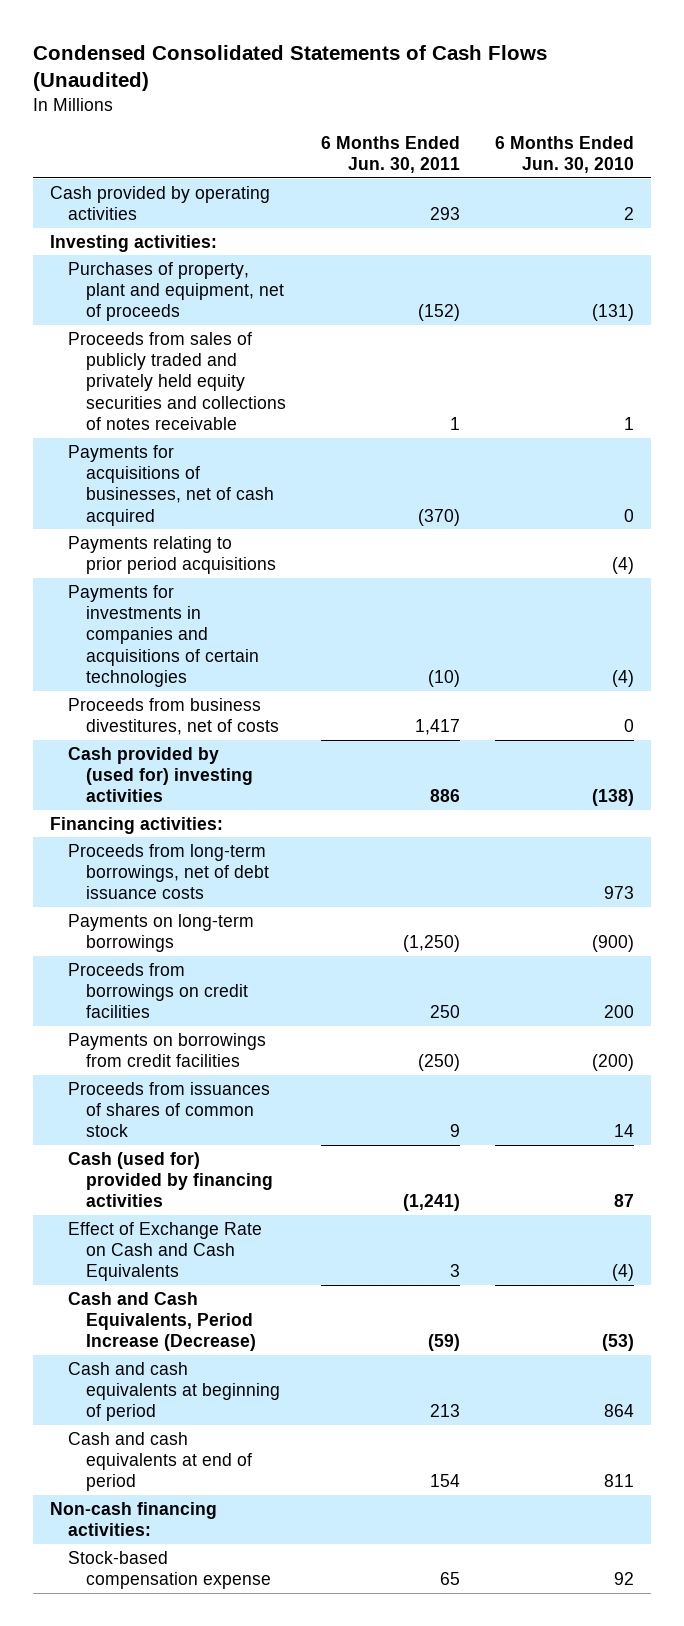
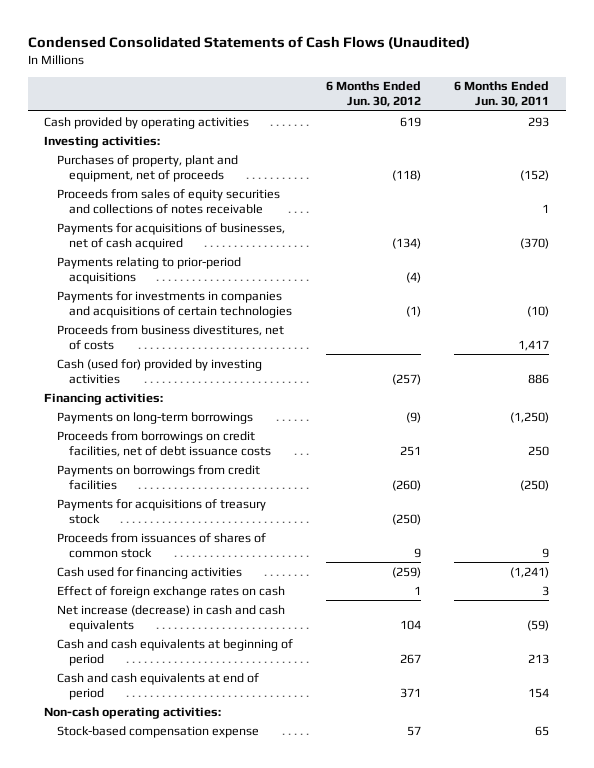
[494,135,634,174] 6 Months Ended Jun. 30, 2010 -> none
none -> [326,81,422,108] 6 Months Ended Jun. 30, 2012
[68,331,287,431] Proceeds from sales of publicly traded and privately held equity securities and collections of notes receivable -> [56,188,280,214] Proceeds from sales of equity securities and collections of notes receivable
[68,535,277,575] Payments relating to prior period acquisitions -> [56,256,241,284] Payments relating to prior-period acquisitions
[68,746,254,803] Cash provided by (used for) investing activities -> [56,358,262,384] Cash (used for) provided by investing activities
[68,843,270,900] Proceeds from long-term borrowings, net of debt issuance costs -> none
[68,962,249,1019] Proceeds from borrowings on credit facilities -> [56,430,272,457] Proceeds from borrowings on credit facilities, net of debt issuance costs
none -> [56,498,266,524] Payments for acquisitions of treasury stock
[68,1151,274,1208] Cash (used for) provided by financing activities -> [56,566,242,579] Cash used for financing activities
[68,1221,263,1282] Effect of Exchange Rate on Cash and Cash Equivalents -> [56,585,285,598] Effect of foreign exchange rates on cash
[68,1291,257,1352] Cash and Cash Equivalents, Period Increase (Decrease) -> [56,604,285,632] Net increase (decrease) in cash and cash equivalents
[49,1501,217,1537] Non-cash financing activities: -> [44,706,222,719] Non-cash operating activities:

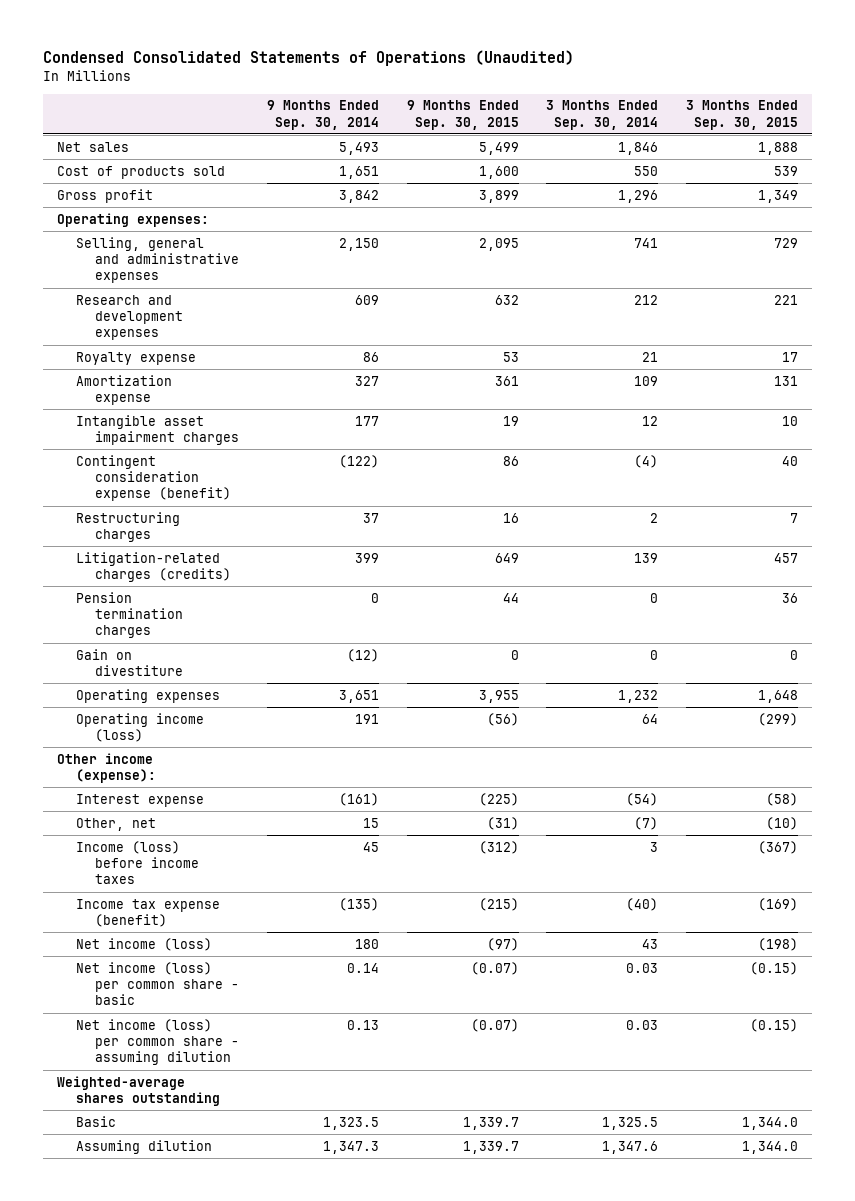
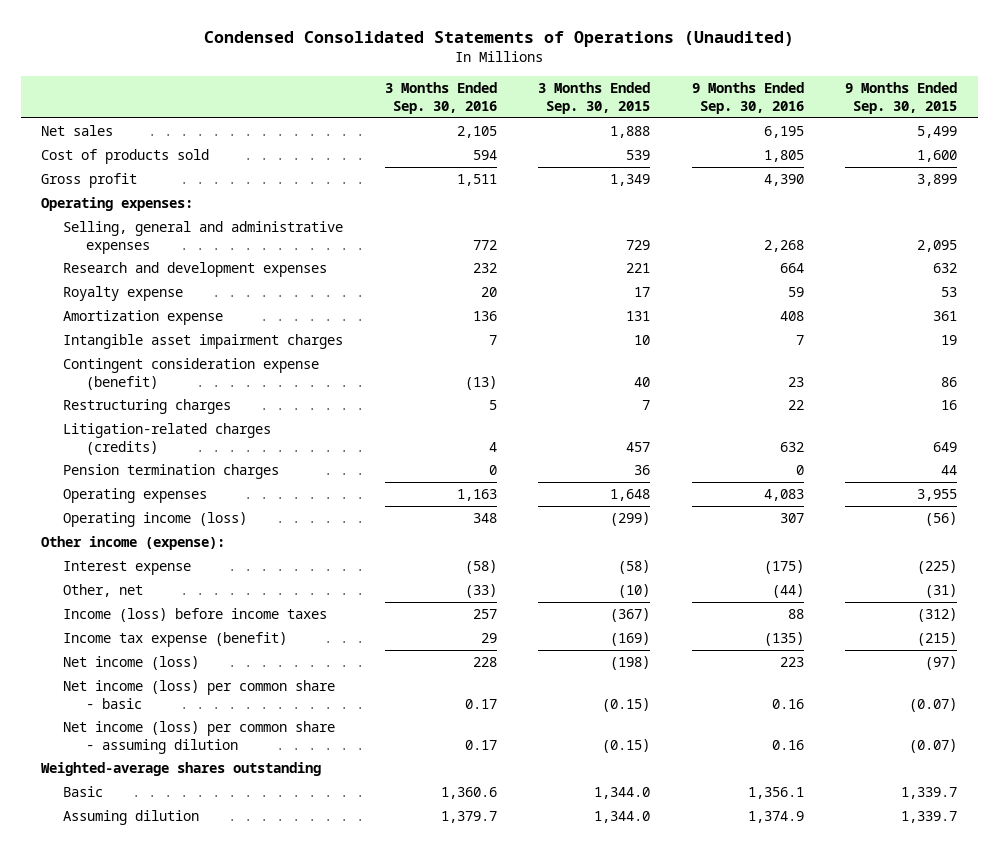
[266,100,379,130] 9 Months Ended Sep. 30, 2014 -> none
[546,100,659,130] 3 Months Ended Sep. 30, 2014 -> none
none -> [384,82,497,114] 3 Months Ended Sep. 30, 2016
none -> [691,82,804,114] 9 Months Ended Sep. 30, 2016
[75,648,184,677] Gain on divestiture -> none

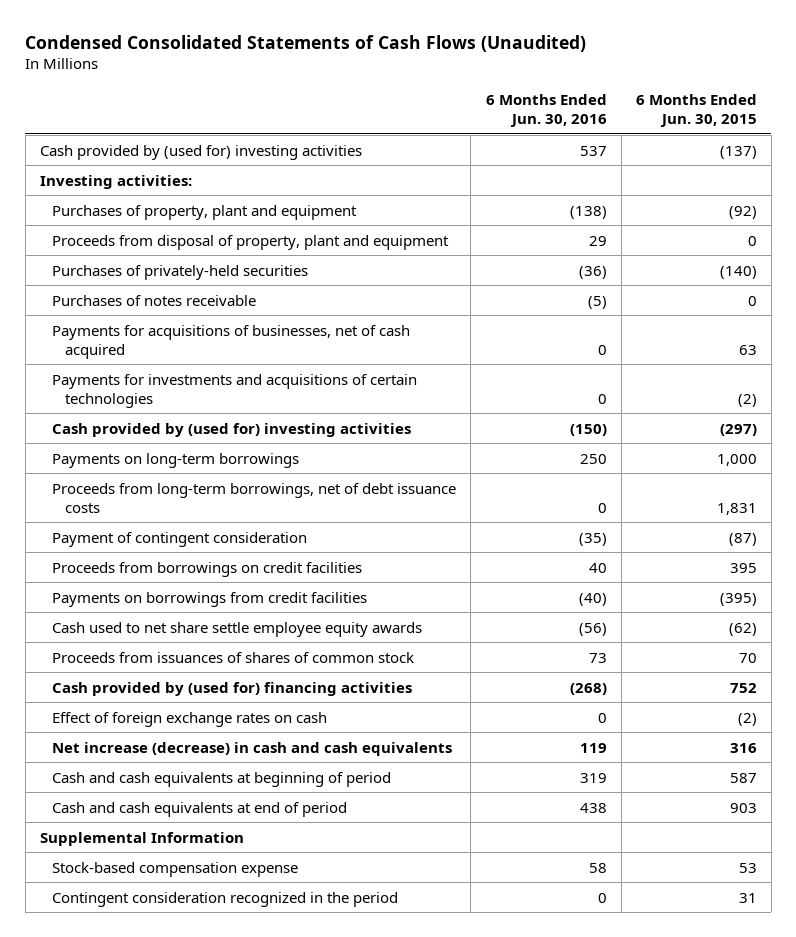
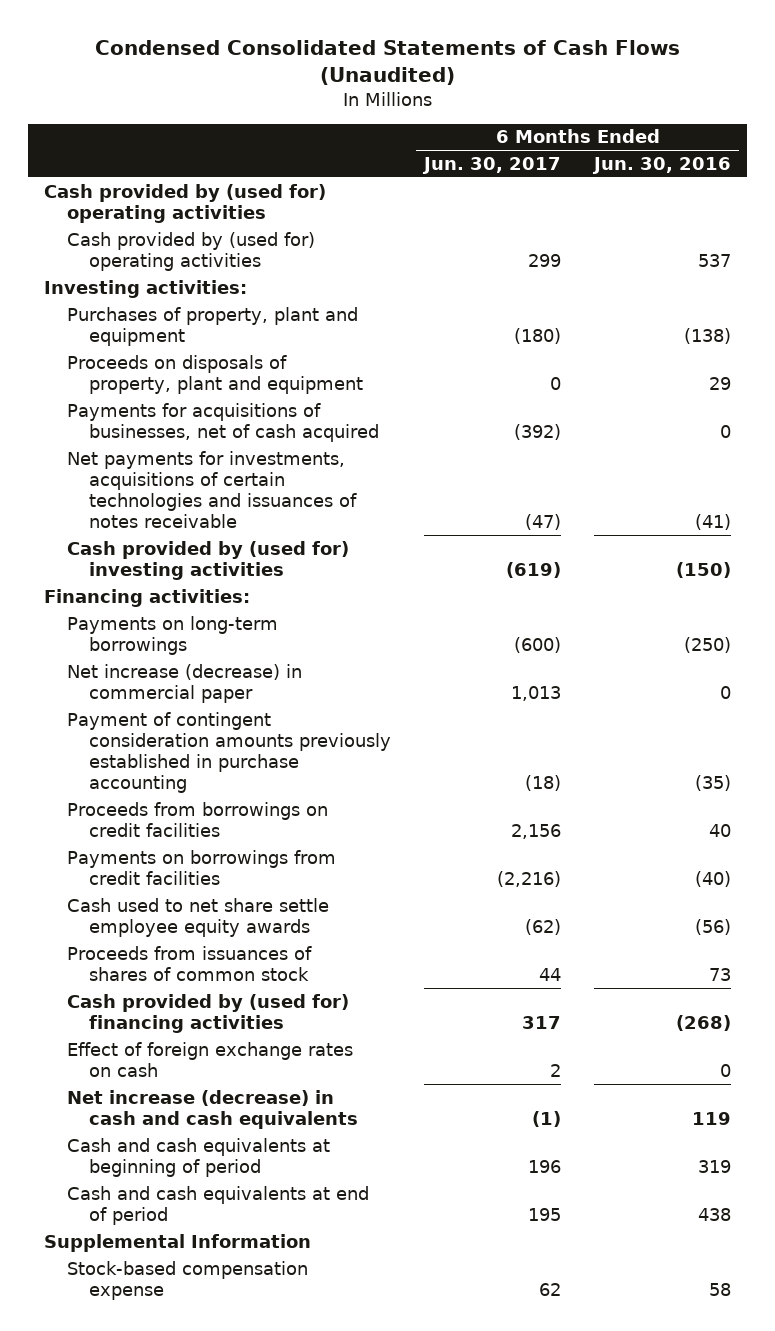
[635,93,757,127] 6 Months Ended Jun. 30, 2015 -> none
none -> [422,156,562,174] Jun. 30, 2017
none -> [44,183,327,223] Cash provided by (used for) operating activities
[39,144,362,160] Cash provided by (used for) investing activities -> [66,231,315,271] Cash provided by (used for) operating activities
[52,264,309,280] Purchases of privately-held securities -> none
[52,294,257,306] Purchases of notes receivable -> none
[52,234,450,250] Proceeds from disposal of property, plant and equipment -> [66,354,364,394] Proceeds on disposals of property, plant and equipment
[52,373,418,408] Payments for investments and acquisitions of certain technologies -> [66,450,358,529] Net payments for investments, acquisitions of certain technologies and issuances of notes receivable
[597,393,607,404] 0 -> [694,514,731,531] (41)
[52,482,457,513] Proceeds from long-term borrowings, net of debt issuance costs -> none
none -> [44,588,251,607] Financing activities:
[579,453,607,464] 250 -> [683,636,731,653] (250)
none -> [66,663,302,703] Net increase (decrease) in commercial paper
[52,531,308,547] Payment of contingent consideration -> [66,711,392,794] Payment of contingent consideration amounts previously established in purchase accounting
[52,891,399,907] Contingent consideration recognized in the period -> none

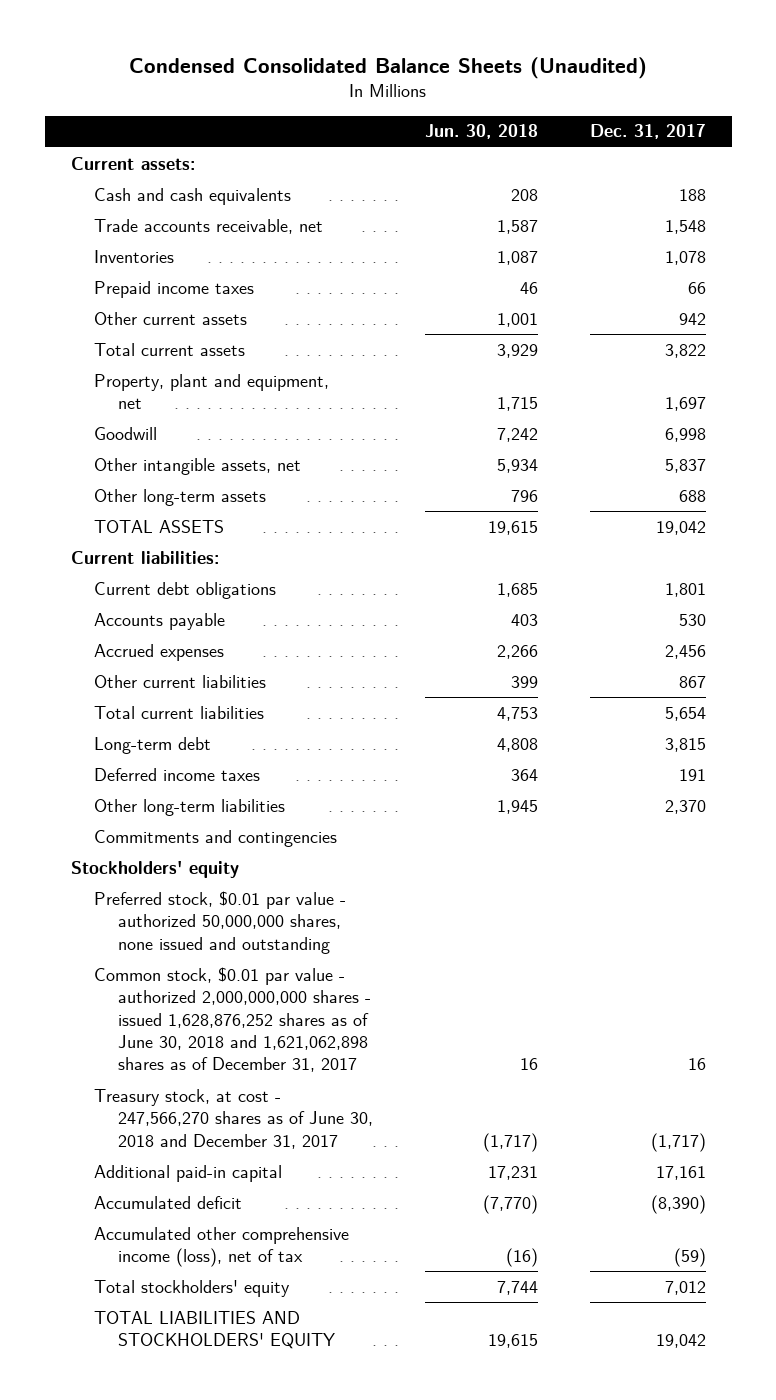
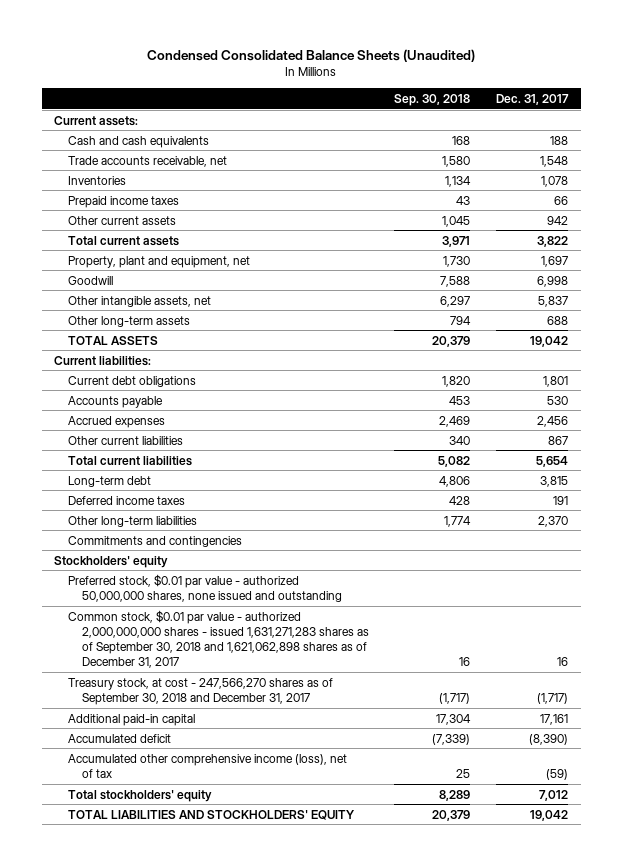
[424,124,538,140] Jun. 30, 2018 -> none
none -> [394,93,471,106] Sep. 30, 2018
[94,966,372,1073] Common stock, $0.01 par value - authorized 2,000,000,000 shares - issued 1,628,876,252 shares as of June 30, 2018 and 1,621,062,898 shares as of December 31, 2017 -> [68,609,370,668] Common stock, $0.01 par value - authorized 2,000,000,000 shares - issued 1,631,271,283 shares as of September 30, 2018 and 1,621,062,898 shares as of December 31, 2017
[94,1088,374,1149] Treasury stock, at cost - 247,566,270 shares as of June 30, 2018 and December 31, 2017 -> [68,677,334,705] Treasury stock, at cost - 247,566,270 shares as of September 30, 2018 and December 31, 2017

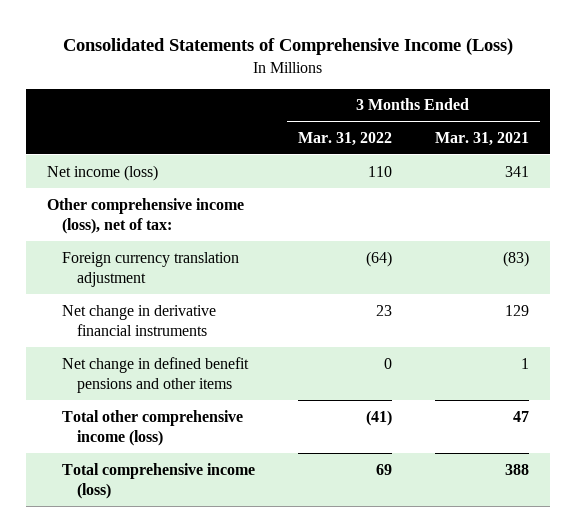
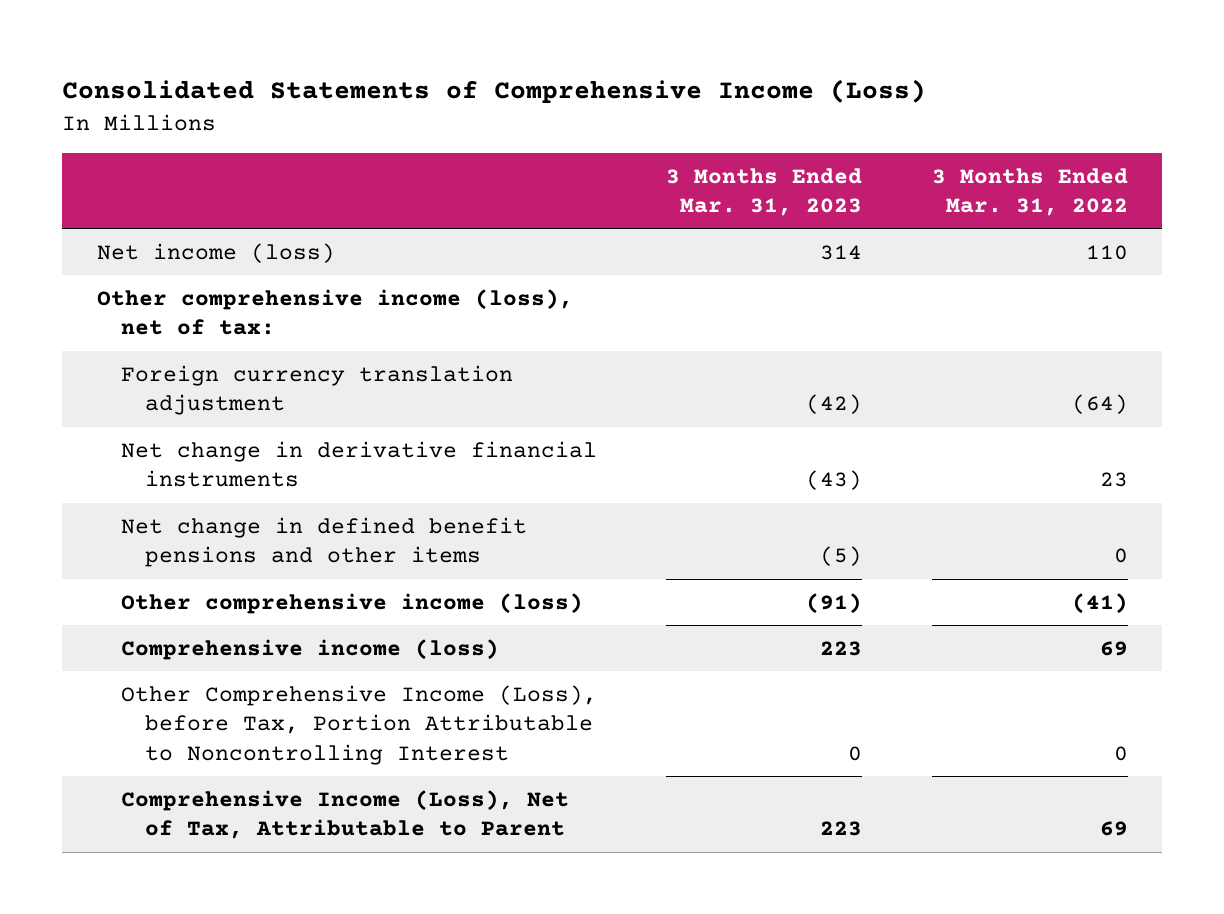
[434,131,529,146] Mar. 31, 2021 -> none
none -> [666,167,863,217] 3 Months Ended Mar. 31, 2023
[61,409,243,446] Total other comprehensive income (loss) -> [121,592,584,614] Other comprehensive income (loss)
[61,462,255,499] Total comprehensive income (loss) -> [121,638,500,660] Comprehensive income (loss)
none -> [121,684,598,765] Other Comprehensive Income (Loss), before Tax, Portion Attributable to Noncontrolling Interest
none -> [121,789,570,840] Comprehensive Income (Loss), Net of Tax, Attributable to Parent

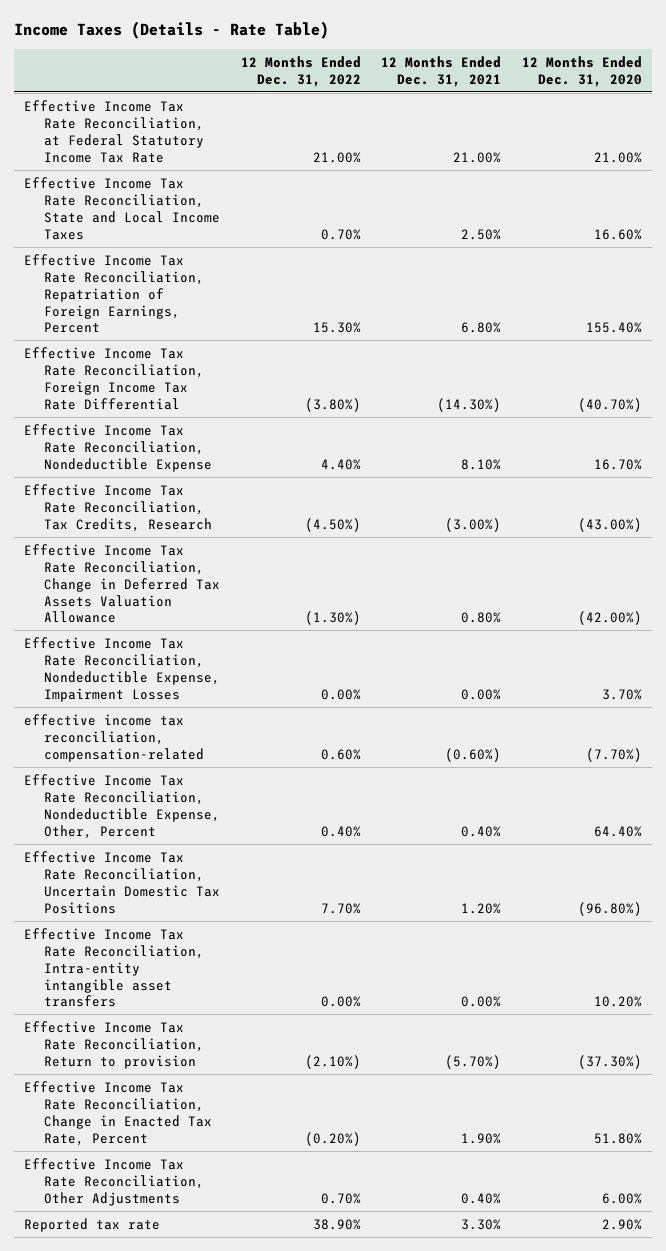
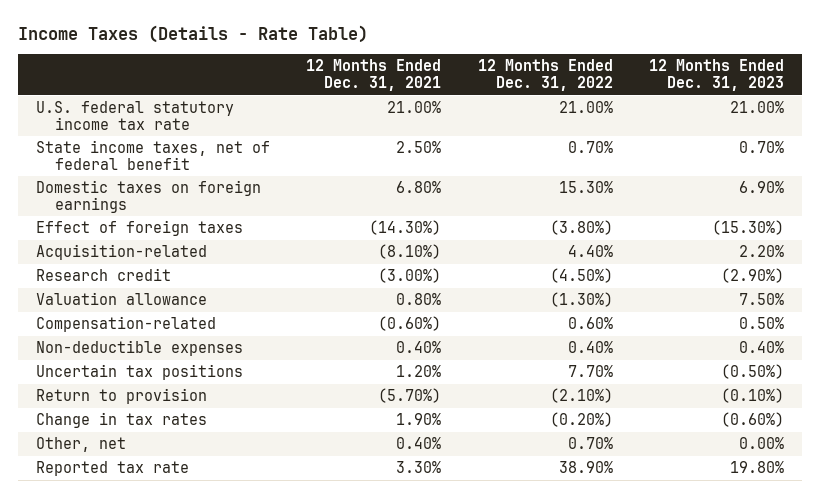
[521,55,642,87] 12 Months Ended Dec. 31, 2020 -> none
none -> [649,59,785,92] 12 Months Ended Dec. 31, 2023
[24,423,213,472] Effective Income Tax Rate Reconciliation, Nondeductible Expense -> none
[24,636,221,702] Effective Income Tax Rate Reconciliation, Nondeductible Expense, Impairment Losses -> none
[24,927,205,1008] Effective Income Tax Rate Reconciliation, Intra-entity intangible asset transfers -> none
[24,99,205,163] Effective Income Tax Rate Reconciliation, at Federal Statutory Income Tax Rate -> [36,100,235,130] U.S. federal statutory income tax rate
[24,176,221,240] Effective Income Tax Rate Reconciliation, State and Local Income Taxes -> [36,139,271,170] State income taxes, net of federal benefit
[24,253,205,334] Effective Income Tax Rate Reconciliation, Repatriation of Foreign Earnings, Percent -> [36,179,262,213] Domestic taxes on foreign earnings
[24,346,205,410] Effective Income Tax Rate Reconciliation, Foreign Income Tax Rate Differential -> [36,219,244,236] Effect of foreign taxes
none -> [36,243,208,260] Acquisition-related
[24,483,213,532] Effective Income Tax Rate Reconciliation, Tax Credits, Research -> [36,267,172,281] Research credit
[24,543,221,624] Effective Income Tax Rate Reconciliation, Change in Deferred Tax Assets Valuation Allowance -> [36,291,208,305] Valuation allowance
[24,713,205,762] effective income tax reconciliation, compensation-related -> [36,315,217,332] Compensation-related
[24,773,221,839] Effective Income Tax Rate Reconciliation, Nondeductible Expense, Other, Percent -> [36,339,244,356] Non-deductible expenses
[24,850,221,914] Effective Income Tax Rate Reconciliation, Uncertain Domestic Tax Positions -> [36,363,244,380] Uncertain tax positions
[24,1020,205,1069] Effective Income Tax Rate Reconciliation, Return to provision -> [36,387,208,404] Return to provision
[24,1080,213,1146] Effective Income Tax Rate Reconciliation, Change in Enacted Tax Rate, Percent -> [36,411,208,428] Change in tax rates
[24,1157,205,1206] Effective Income Tax Rate Reconciliation, Other Adjustments -> [36,436,127,452] Other, net

